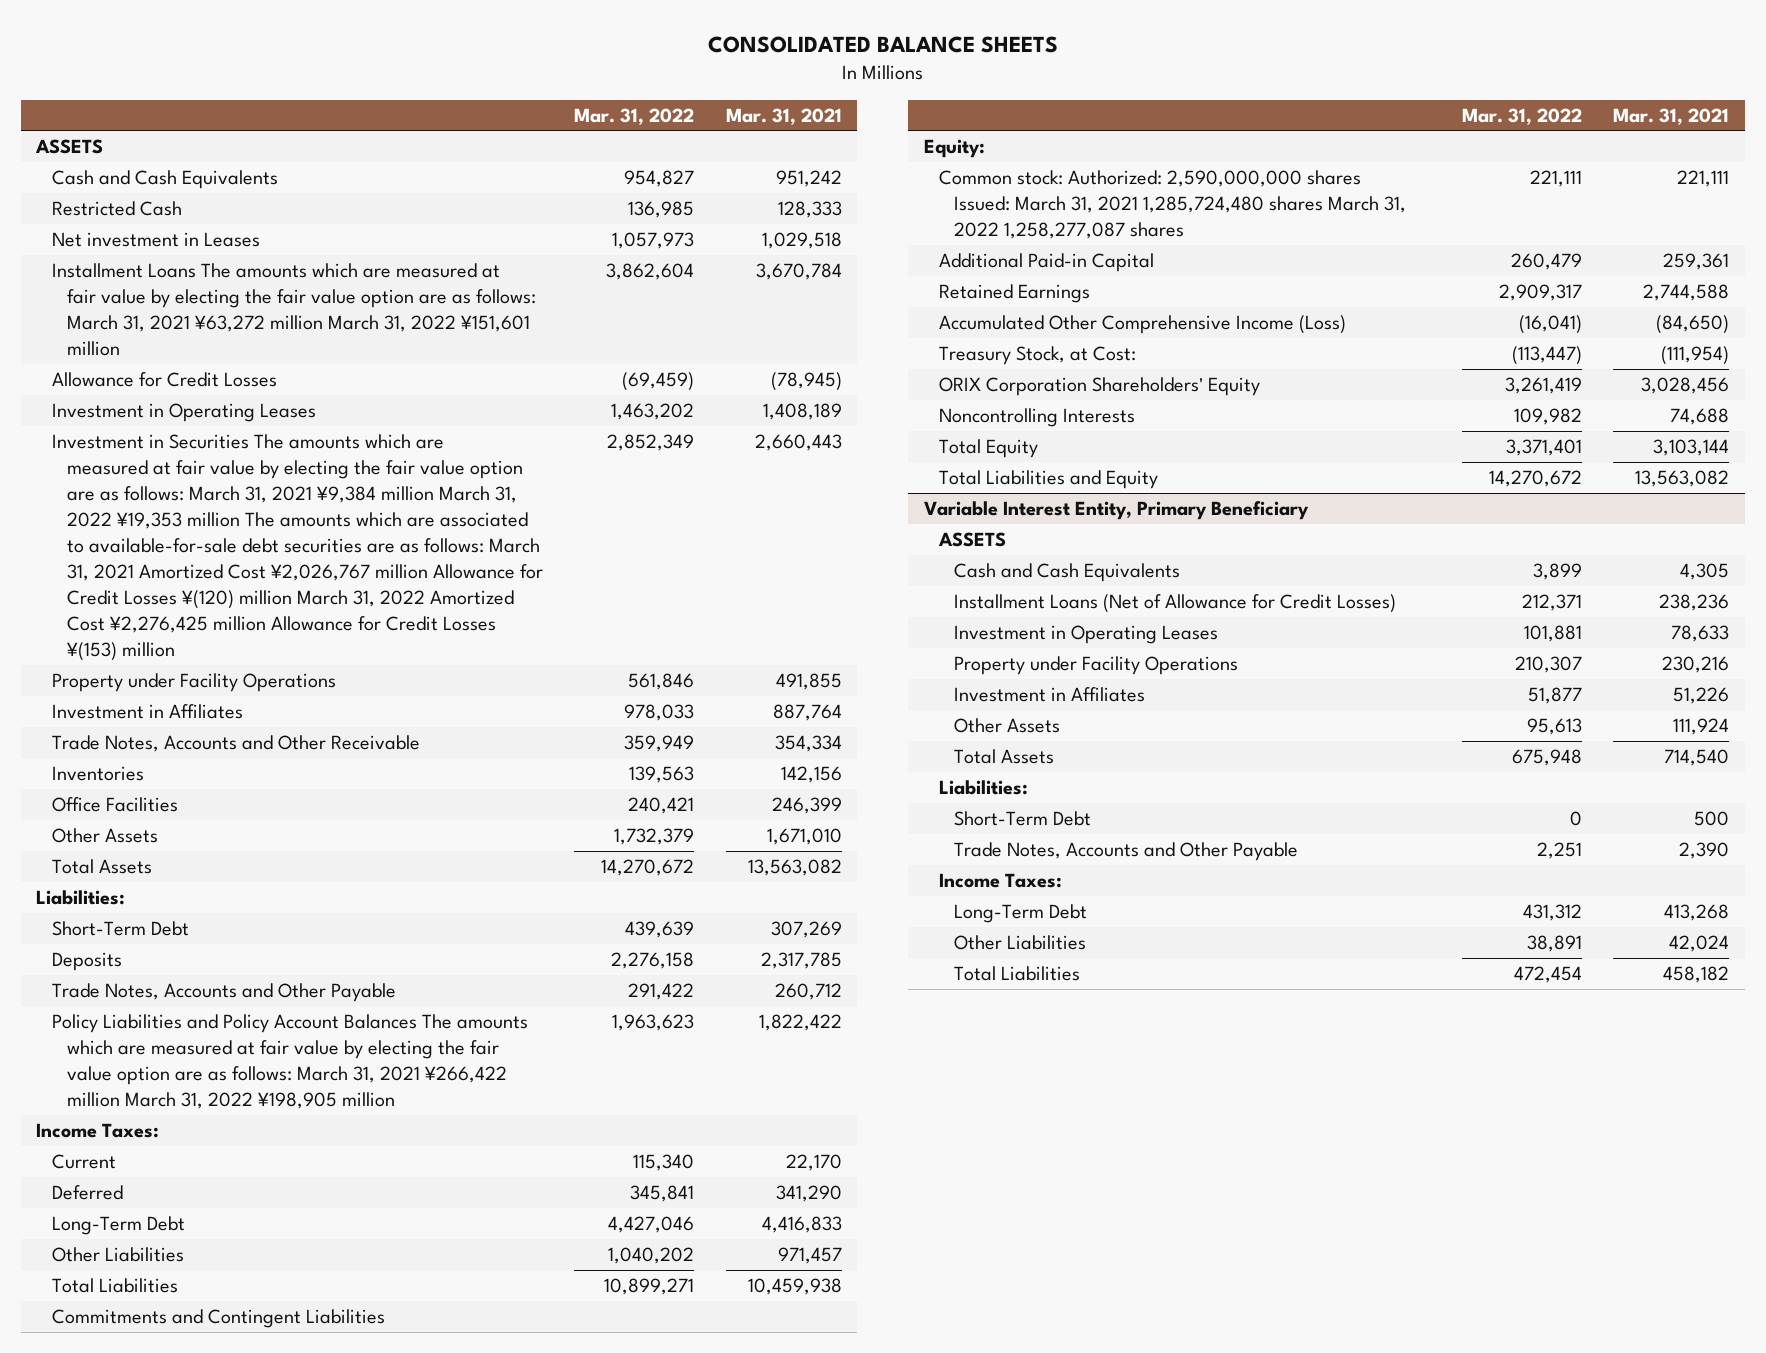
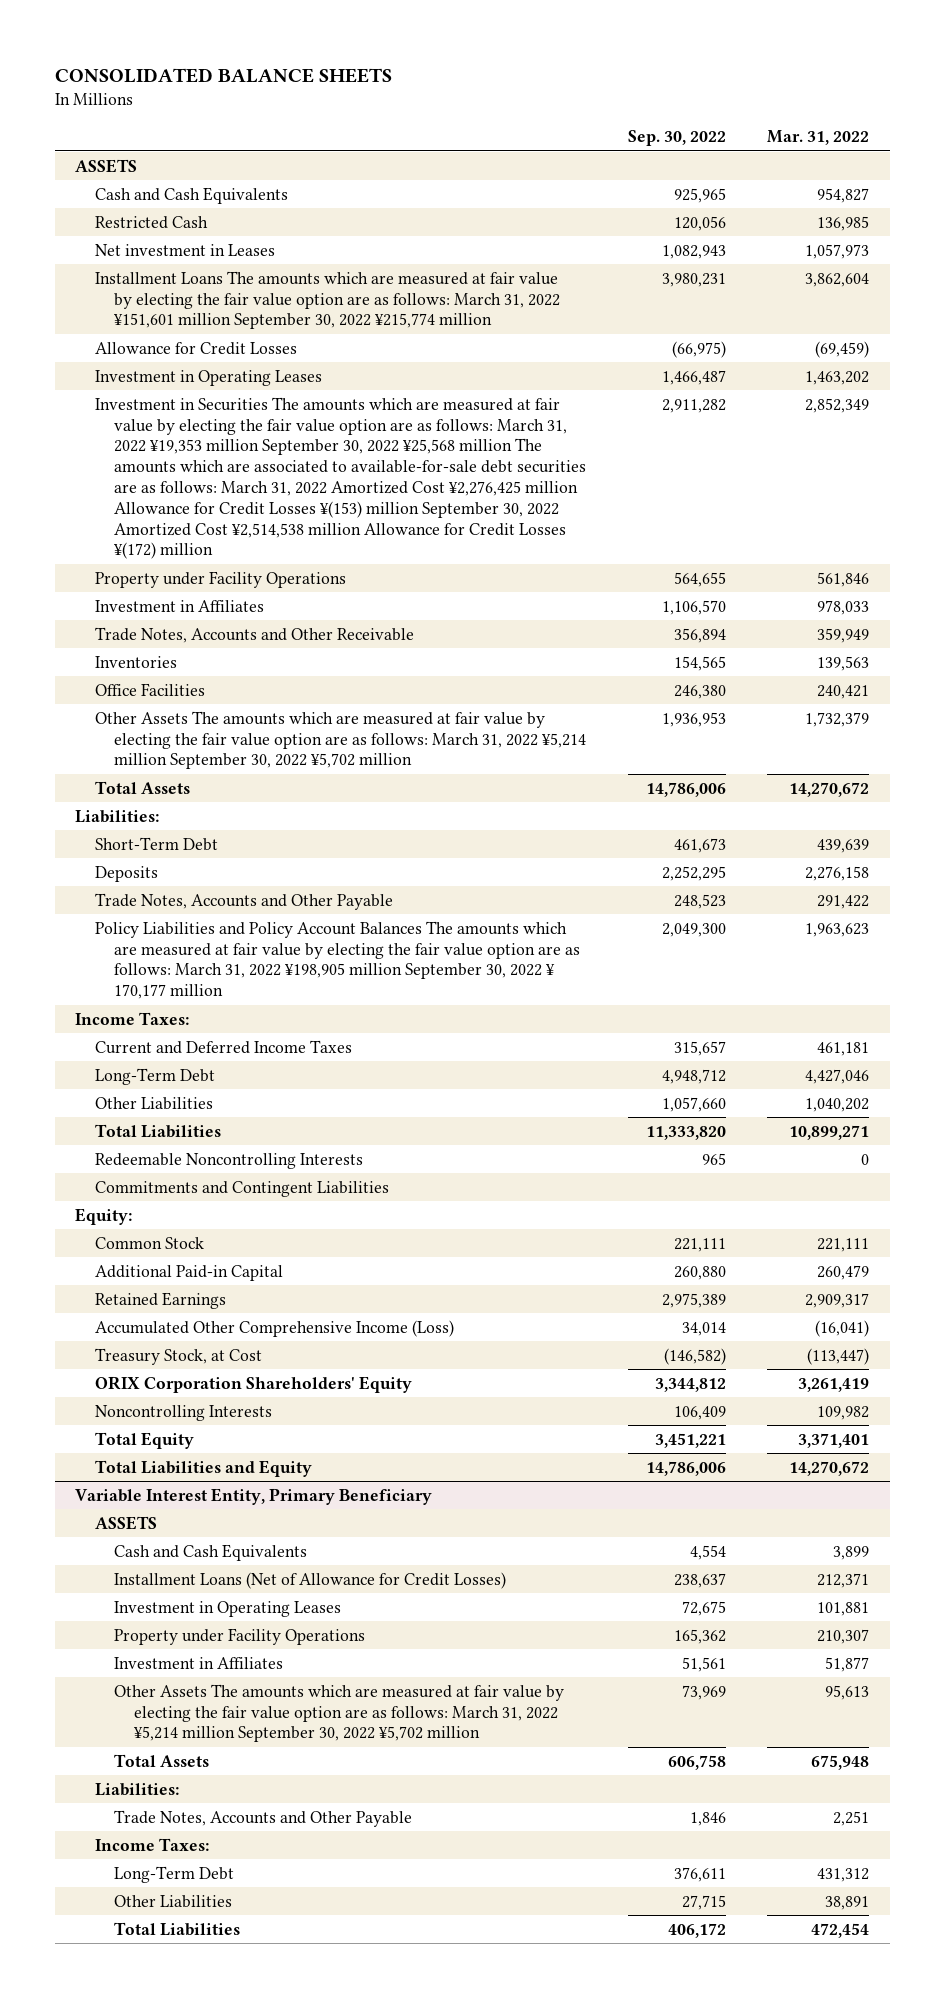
[725,107,842,125] Mar. 31, 2021 -> none
none -> [627,130,726,147] Sep. 30, 2022
[51,263,536,356] Installment Loans The amounts which are measured at fair value by electing the fair value option are as follows: March 31, 2021 ¥63,272 million March 31, 2022 ¥151,601 million -> [94,270,561,330] Installment Loans The amounts which are measured at fair value by electing the fair value option are as follows: March 31, 2022 ¥151,601 million September 30, 2022 ¥215,774 million
[51,434,543,661] Investment in Securities The amounts which are measured at fair value by electing the fair value option are as follows: March 31, 2021 ¥9,384 million March 31, 2022 ¥19,353 million The amounts which are associated to available-for-sale debt securities are as follows: March 31, 2021 Amortized Cost ¥2,026,767 million Allowance for Credit Losses ¥(120) million March 31, 2022 Amortized Cost ¥2,276,425 million Allowance for Credit Losses ¥(153) million -> [94,396,587,560] Investment in Securities The amounts which are measured at fair value by electing the fair value option are as follows: March 31, 2022 ¥19,353 million September 30, 2022 ¥25,568 million The amounts which are associated to available-for-sale debt securities are as follows: March 31, 2022 Amortized Cost ¥2,276,425 million Allowance for Credit Losses ¥(153) million September 30, 2022 Amortized Cost ¥2,514,538 million Allowance for Credit Losses ¥(172) million
[51,828,158,844] Other Assets -> [94,710,587,770] Other Assets The amounts which are measured at fair value by electing the fair value option are as follows: March 31, 2022 ¥5,214 million September 30, 2022 ¥5,702 million
[51,1014,528,1109] Policy Liabilities and Policy Account Balances The amounts which are measured at fair value by electing the fair value option are as follows: March 31, 2021 ¥266,422 million March 31, 2022 ¥198,905 million -> [94,920,581,1000] Policy Liabilities and Policy Account Balances The amounts which are measured at fair value by electing the fair value option are as follows: March 31, 2022 ¥198,905 million September 30, 2022 ¥ 170,177 million
[51,1154,116,1170] Current -> none
[51,1185,123,1201] Deferred -> [94,1039,352,1054] Current and Deferred Income Taxes
[630,1185,695,1203] 345,841 -> [817,1041,870,1056] 461,181
none -> [94,1152,363,1169] Redeemable Noncontrolling Interests
[938,170,1407,240] Common stock: Authorized: 2,590,000,000 shares Issued: March 31, 2021 1,285,724,480 shares March 31, 2022 1,258,277,087 shares -> [94,1236,204,1249] Common Stock
[938,346,1136,366] Treasury Stock, at Cost: -> [94,1347,262,1365] Treasury Stock, at Cost
[954,718,1061,734] Other Assets -> [114,1683,565,1743] Other Assets The amounts which are measured at fair value by electing the fair value option are as follows: March 31, 2022 ¥5,214 million September 30, 2022 ¥5,702 million
[954,811,1092,827] Short-Term Debt -> none

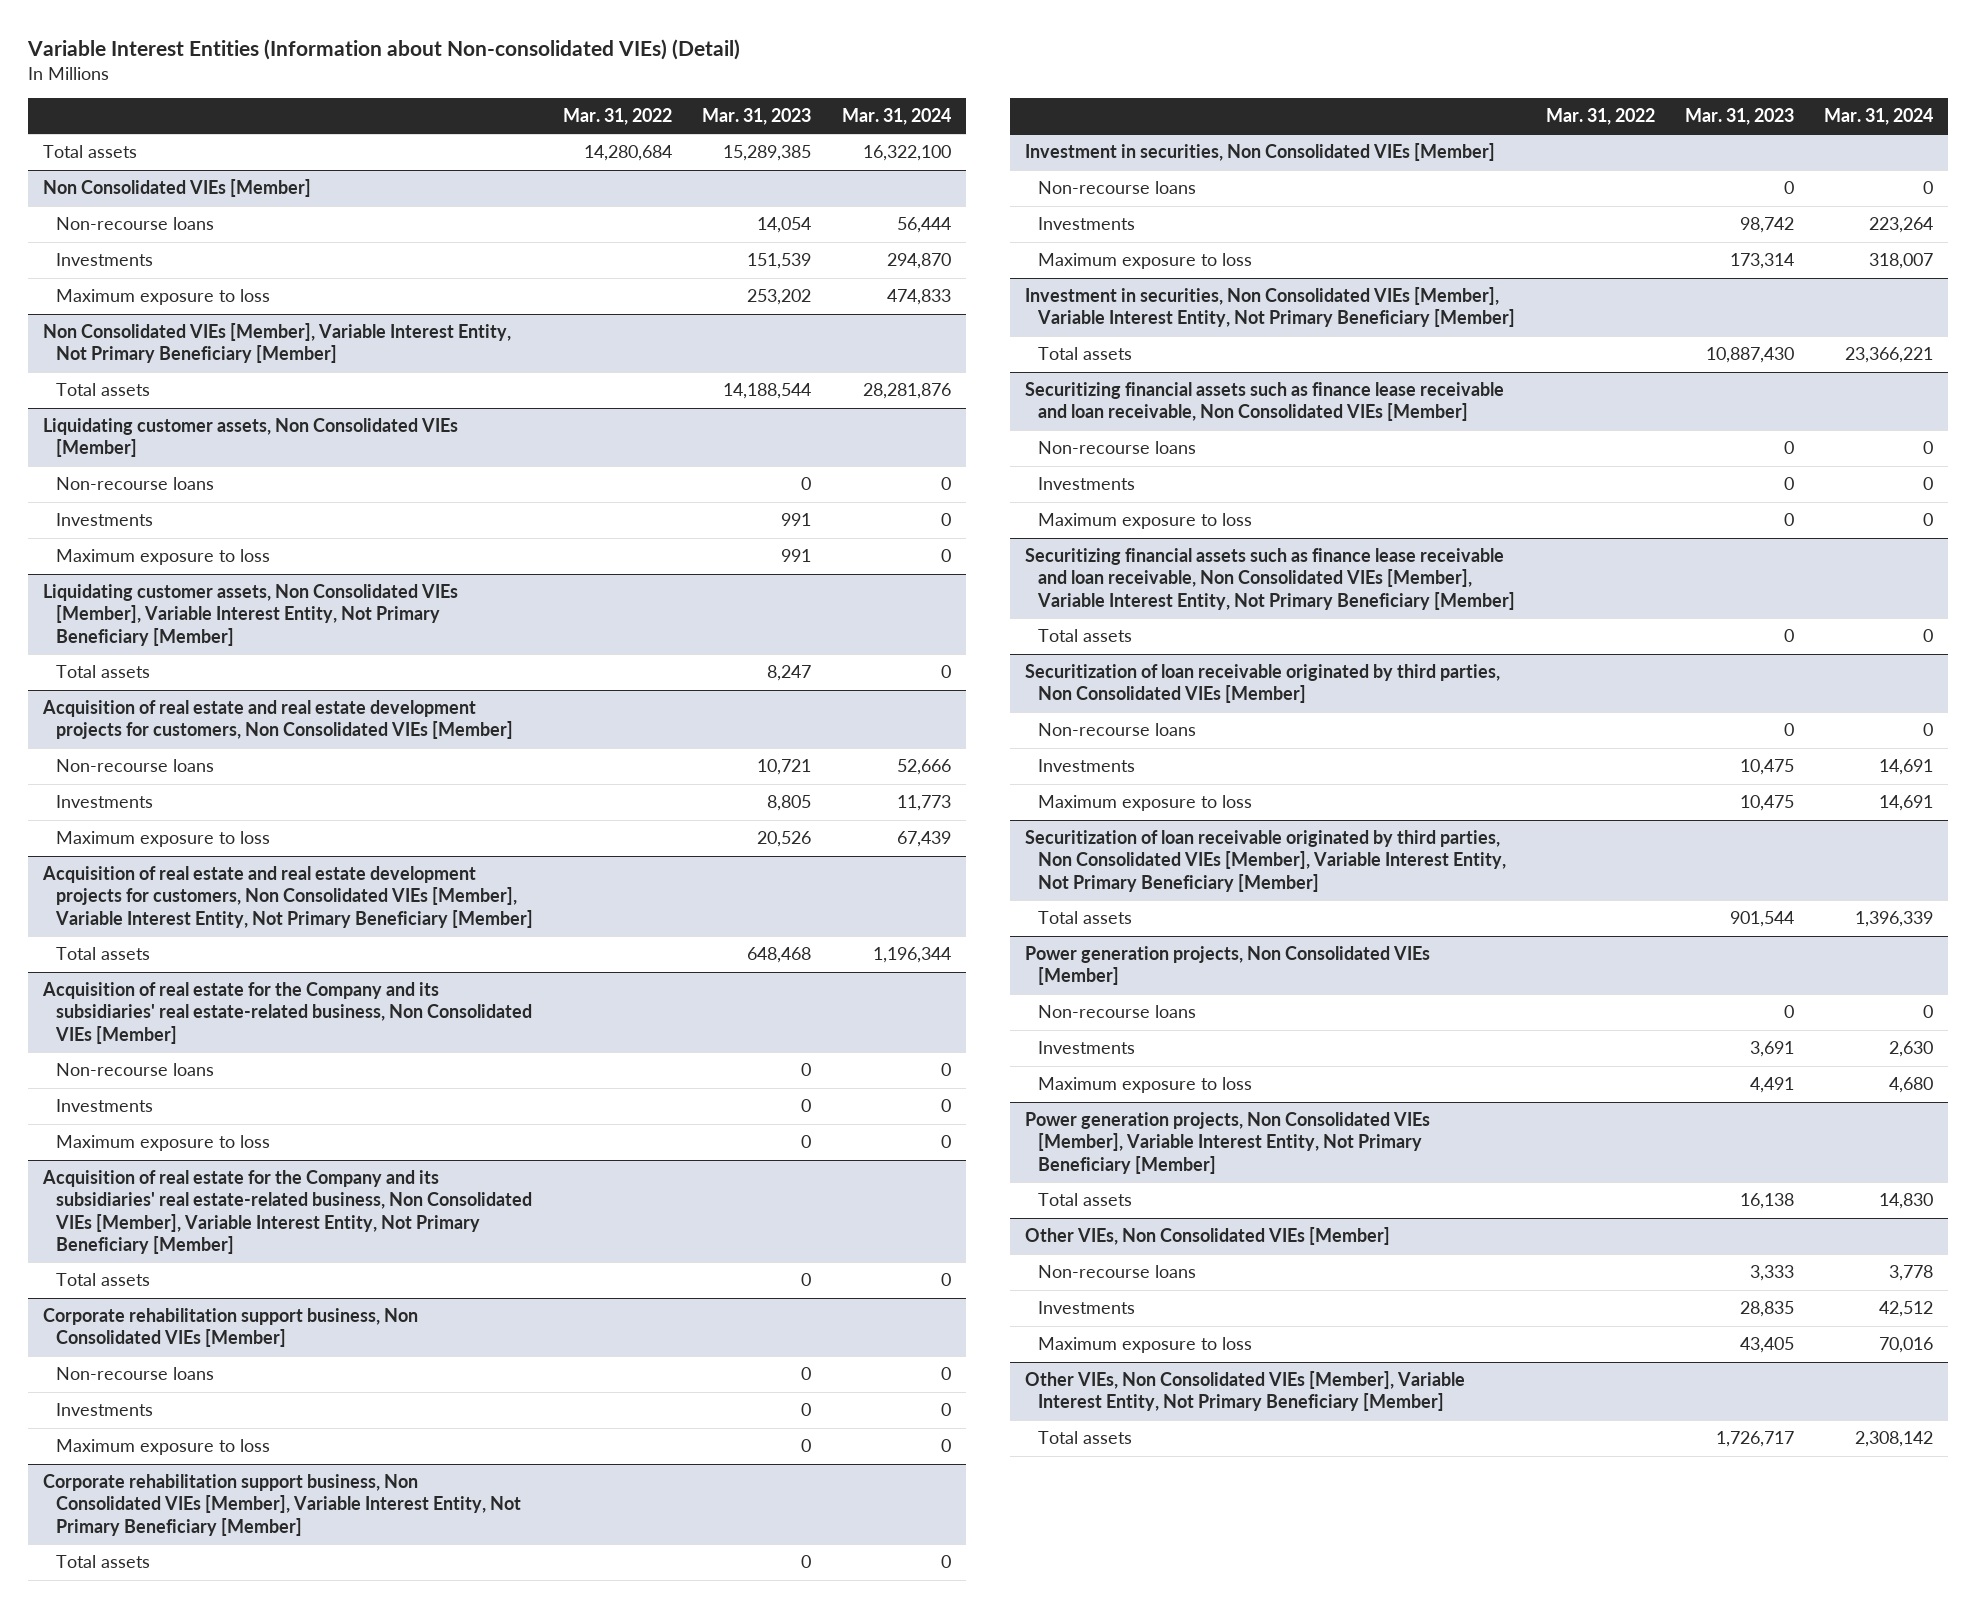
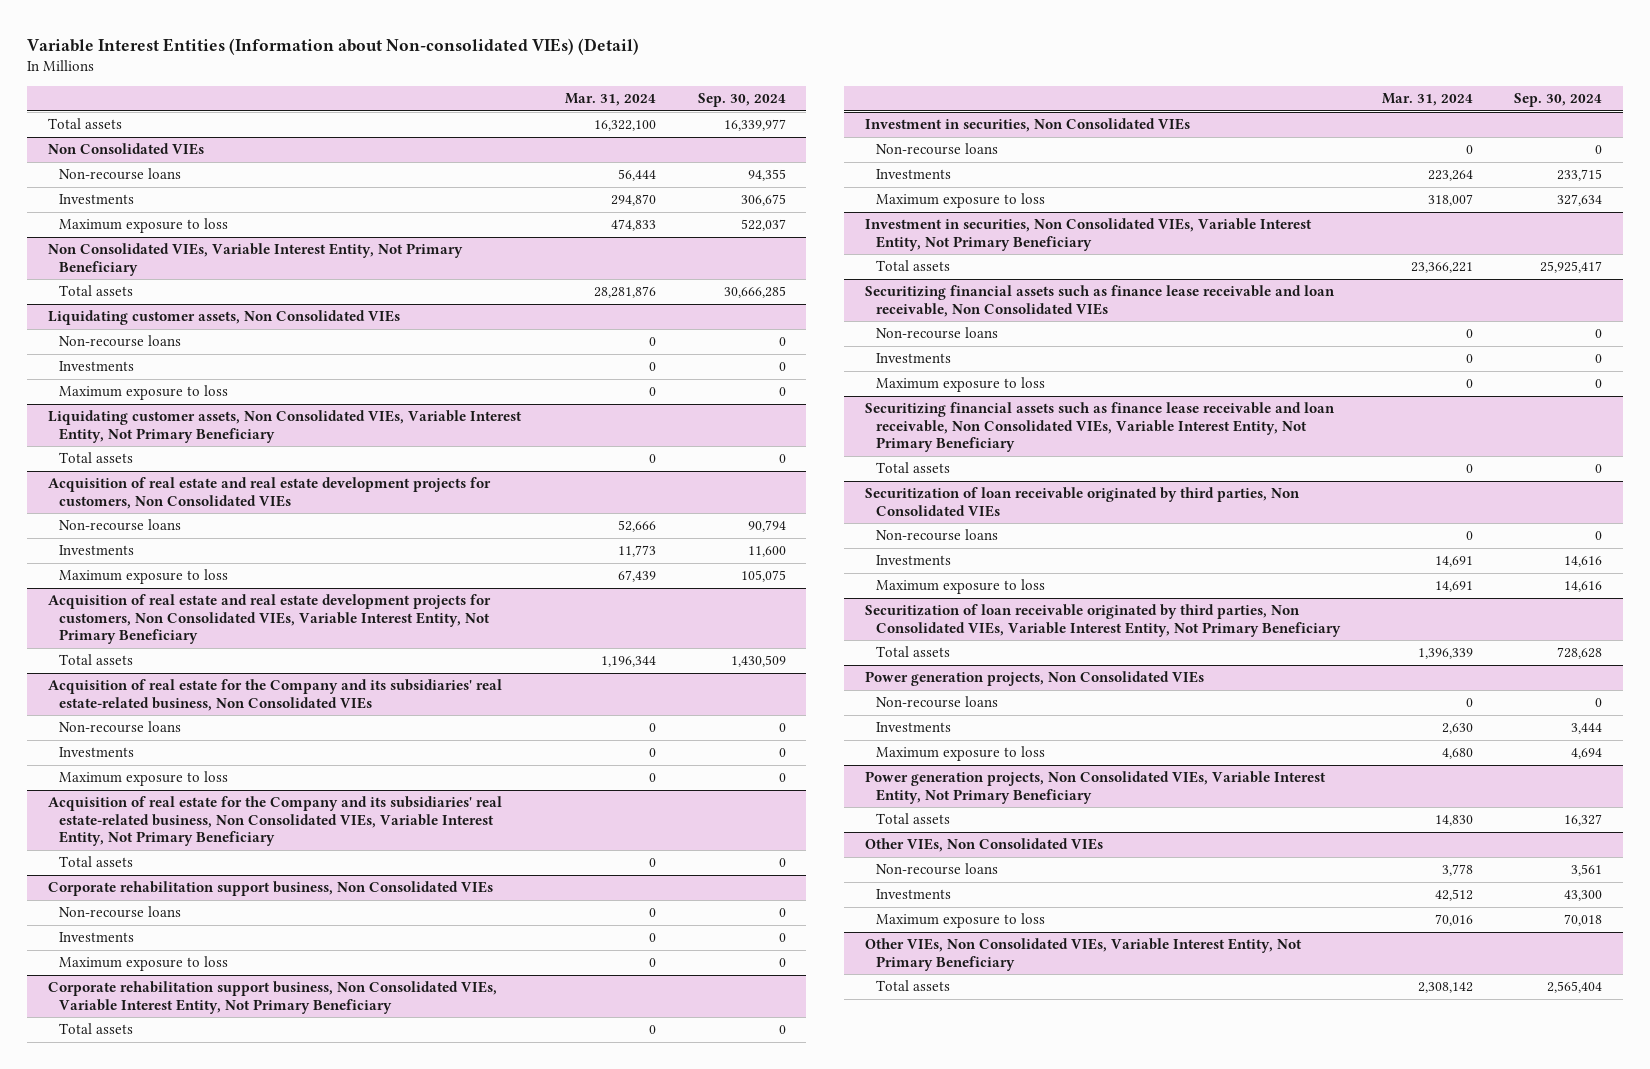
[563,107,673,125] Mar. 31, 2022 -> none
[702,107,812,125] Mar. 31, 2023 -> none
none -> [697,93,786,108] Sep. 30, 2024
[43,179,312,198] Non Consolidated VIEs [Member] -> [48,143,205,156] Non Consolidated VIEs
[43,323,512,364] Non Consolidated VIEs [Member], Variable Interest Entity, Not Primary Beneficiary [Member] -> [48,243,464,276] Non Consolidated VIEs, Variable Interest Entity, Not Primary Beneficiary
[43,418,459,458] Liquidating customer assets, Non Consolidated VIEs [Member] -> [48,310,401,326] Liquidating customer assets, Non Consolidated VIEs
[43,584,459,646] Liquidating customer assets, Non Consolidated VIEs [Member], Variable Interest Entity, Not Primary Beneficiary [Member] -> [48,410,523,443] Liquidating customer assets, Non Consolidated VIEs, Variable Interest Entity, Not Primary Beneficiary
[42,700,514,740] Acquisition of real estate and real estate development projects for customers, Non Consolidated VIEs [Member] -> [48,477,492,509] Acquisition of real estate and real estate development projects for customers, Non Consolidated VIEs
[42,866,534,928] Acquisition of real estate and real estate development projects for customers, Non Consolidated VIEs [Member], Variable Interest Entity, Not Primary Beneficiary [Member] -> [48,594,492,645] Acquisition of real estate and real estate development projects for customers, Non Consolidated VIEs, Variable Interest Entity, Not Primary Beneficiary
[42,982,533,1044] Acquisition of real estate for the Company and its subsidiaries' real estate-related business, Non Consolidated VIEs [Member] -> [48,679,503,711] Acquisition of real estate for the Company and its subsidiaries' real estate-related business, Non Consolidated VIEs
[42,1170,533,1254] Acquisition of real estate for the Company and its subsidiaries' real estate-related business, Non Consolidated VIEs [Member], Variable Interest Entity, Not Primary Beneficiary [Member] -> [48,796,503,847] Acquisition of real estate for the Company and its subsidiaries' real estate-related business, Non Consolidated VIEs, Variable Interest Entity, Not Primary Beneficiary
[43,1308,419,1348] Corporate rehabilitation support business, Non Consolidated VIEs [Member] -> [48,881,494,897] Corporate rehabilitation support business, Non Consolidated VIEs
[43,1474,522,1536] Corporate rehabilitation support business, Non Consolidated VIEs [Member], Variable Interest Entity, Not Primary Beneficiary [Member] -> [48,981,498,1014] Corporate rehabilitation support business, Non Consolidated VIEs, Variable Interest Entity, Not Primary Beneficiary
[1025,143,1496,162] Investment in securities, Non Consolidated VIEs [Member] -> [864,118,1190,133] Investment in securities, Non Consolidated VIEs
[1025,287,1516,328] Investment in securities, Non Consolidated VIEs [Member], Variable Interest Entity, Not Primary Beneficiary [Member] -> [864,218,1312,251] Investment in securities, Non Consolidated VIEs, Variable Interest Entity, Not Primary Beneficiary
[1025,382,1505,422] Securitizing financial assets such as finance lease receivable and loan receivable, Non Consolidated VIEs [Member] -> [864,285,1335,317] Securitizing financial assets such as finance lease receivable and loan receivable, Non Consolidated VIEs
[1025,548,1516,610] Securitizing financial assets such as finance lease receivable and loan receivable, Non Consolidated VIEs [Member], Variable Interest Entity, Not Primary Beneficiary [Member] -> [864,402,1335,453] Securitizing financial assets such as finance lease receivable and loan receivable, Non Consolidated VIEs, Variable Interest Entity, Not Primary Beneficiary
[1025,664,1501,704] Securitization of loan receivable originated by third parties, Non Consolidated VIEs [Member] -> [864,487,1300,517] Securitization of loan receivable originated by third parties, Non Consolidated VIEs
[1025,830,1507,892] Securitization of loan receivable originated by third parties, Non Consolidated VIEs [Member], Variable Interest Entity, Not Primary Beneficiary [Member] -> [864,604,1341,637] Securitization of loan receivable originated by third parties, Non Consolidated VIEs, Variable Interest Entity, Not Primary Beneficiary
[1025,946,1431,986] Power generation projects, Non Consolidated VIEs [Member] -> [864,671,1204,687] Power generation projects, Non Consolidated VIEs
[1025,1112,1431,1174] Power generation projects, Non Consolidated VIEs [Member], Variable Interest Entity, Not Primary Beneficiary [Member] -> [864,771,1326,804] Power generation projects, Non Consolidated VIEs, Variable Interest Entity, Not Primary Beneficiary
[1025,1227,1391,1246] Other VIEs, Non Consolidated VIEs [Member] -> [864,838,1103,853] Other VIEs, Non Consolidated VIEs
[1025,1371,1466,1412] Other VIEs, Non Consolidated VIEs [Member], Variable Interest Entity, Not Primary Beneficiary [Member] -> [864,938,1302,971] Other VIEs, Non Consolidated VIEs, Variable Interest Entity, Not Primary Beneficiary

